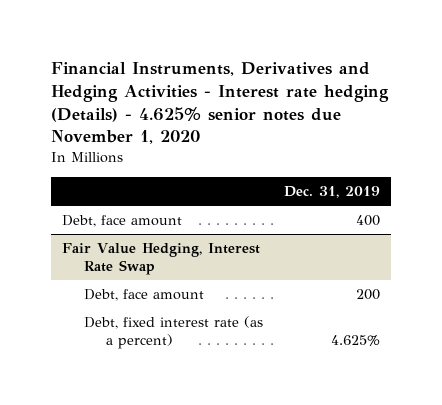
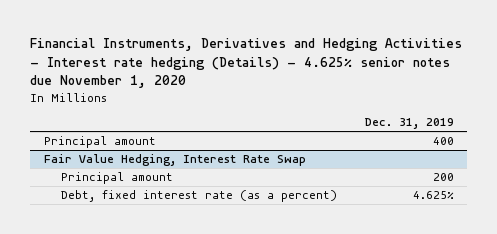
[61,215,182,228] Debt, face amount -> [43,135,156,148] Principal amount
[84,289,205,302] Debt, face amount -> [61,171,174,184] Principal amount

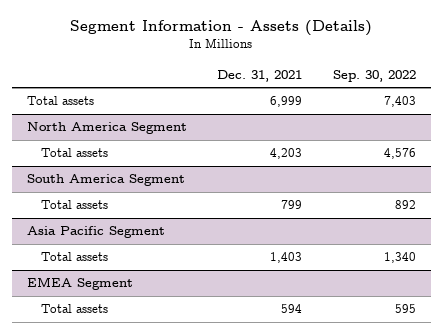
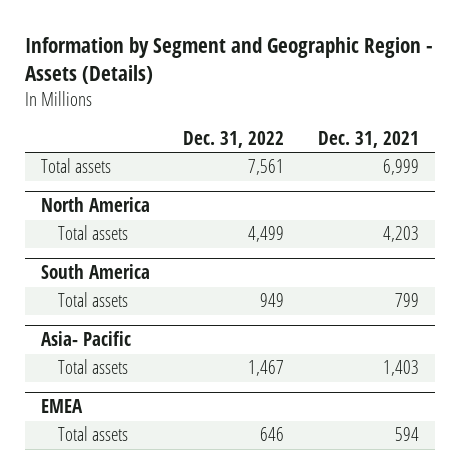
[70,20,373,37] Segment Information - Assets (Details) -> [24,37,433,85] Information by Segment and Geographic Region - Assets (Details)
[332,69,416,82] Sep. 30, 2022 -> none
none -> [183,131,285,149] Dec. 31, 2022
[26,122,187,135] North America Segment -> [41,197,151,213] North America
[26,174,185,187] South America Segment -> [41,264,151,280] South America
[26,226,165,239] Asia Pacific Segment -> [41,331,132,347] Asia- Pacific
[26,277,133,291] EMEA Segment -> [41,399,84,414] EMEA

